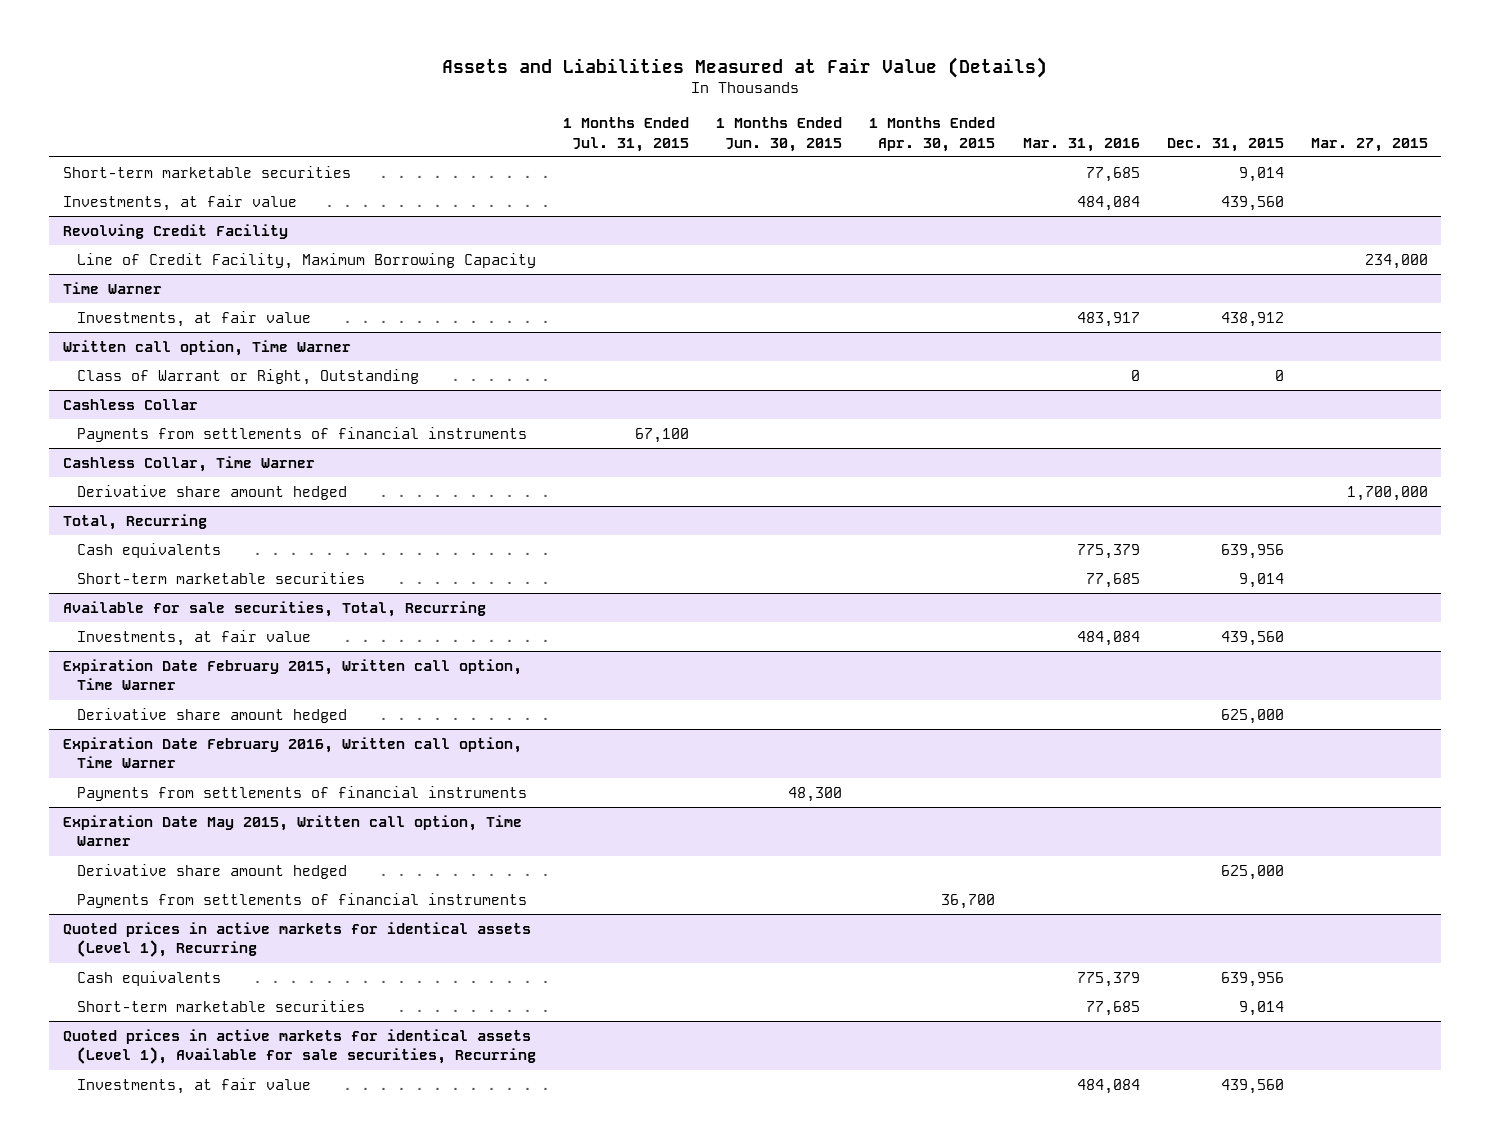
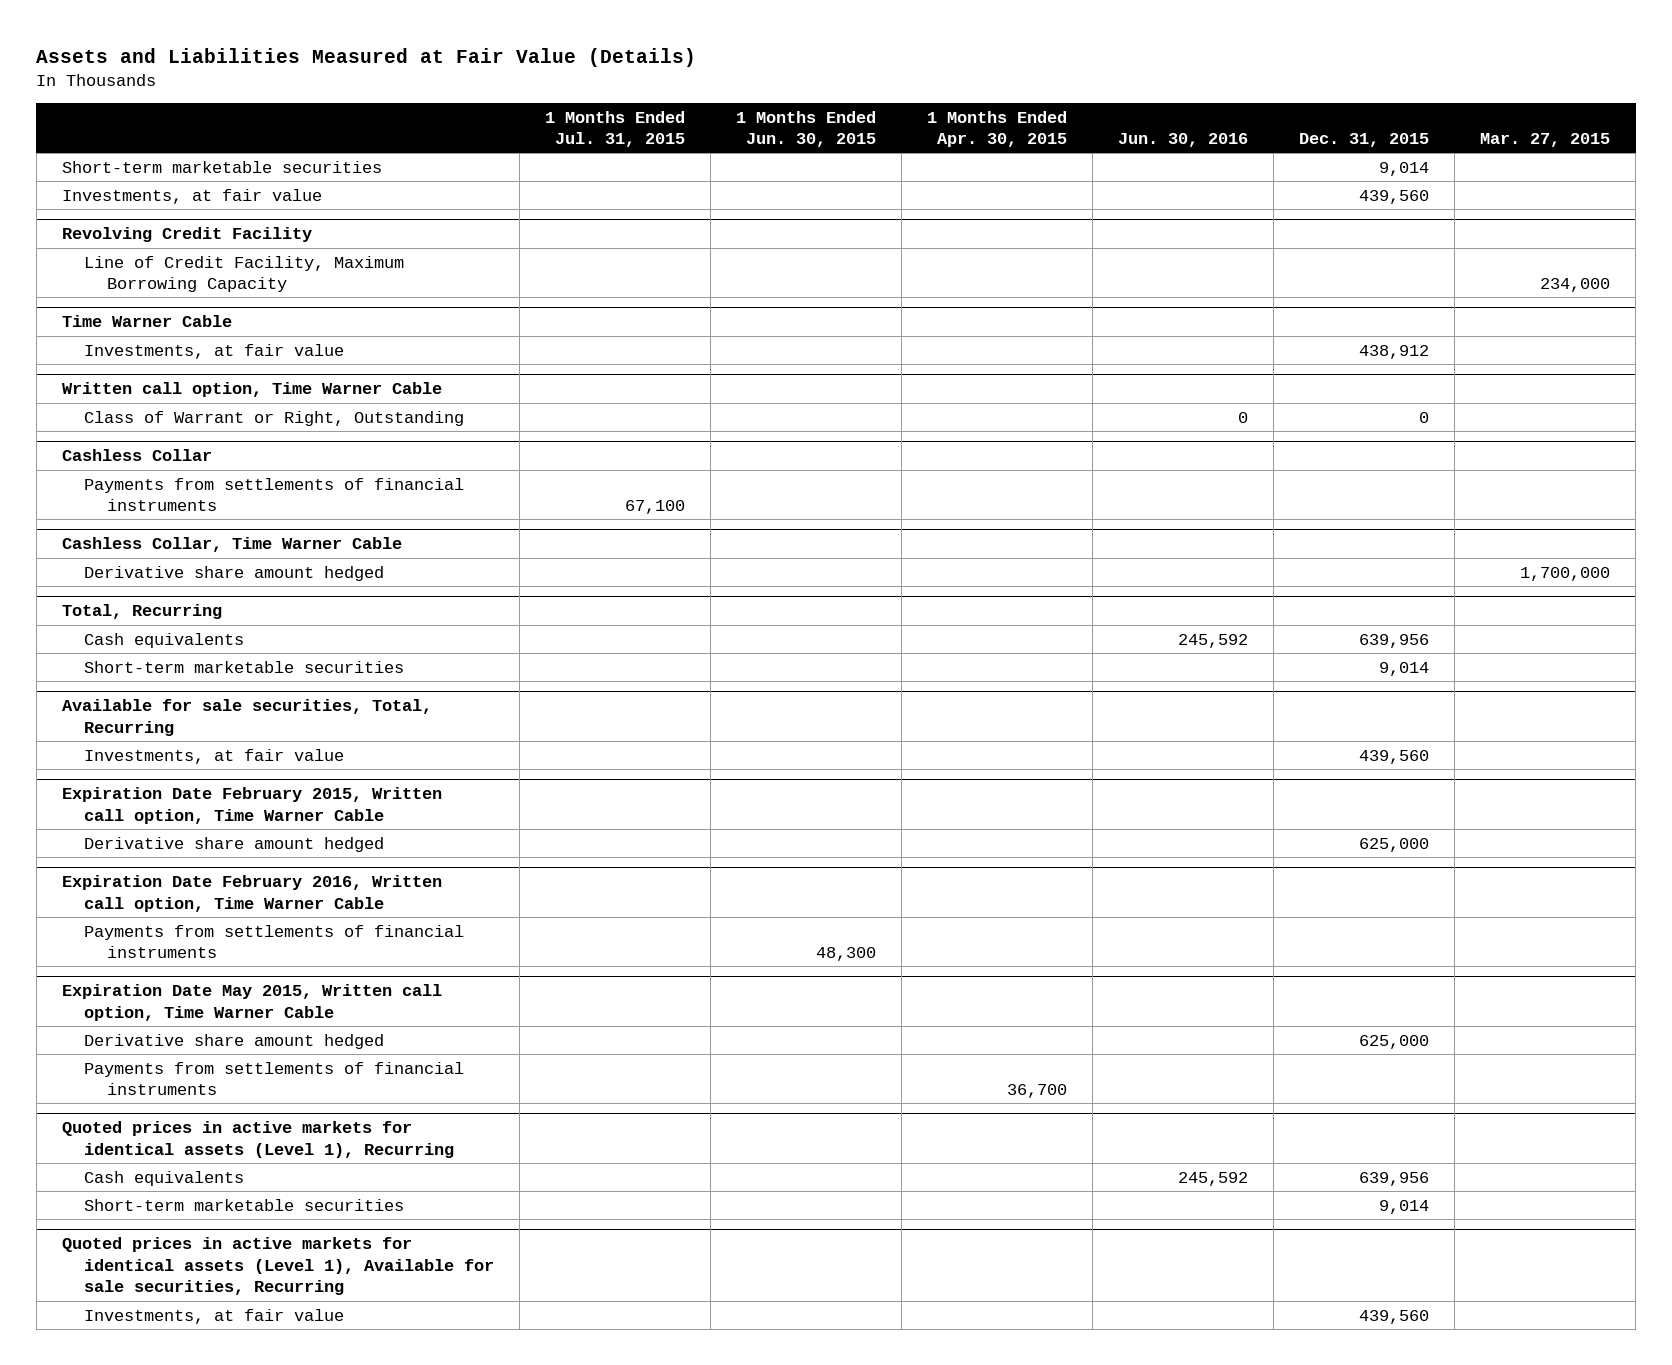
[1022,137,1140,152] Mar. 31, 2016 -> none
none -> [1118,133,1249,148] Jun. 30, 2016
[63,281,163,294] Time Warner -> [61,315,232,328] Time Warner Cable
[63,339,352,356] Written call option, Time Warner -> [61,382,442,398] Written call option, Time Warner Cable
[63,455,316,472] Cashless Collar, Time Warner -> [61,537,402,553] Cashless Collar, Time Warner Cable
[63,658,523,691] Expiration Date February 2015, Written call option, Time Warner -> [61,787,442,824] Expiration Date February 2015, Written call option, Time Warner Cable
[63,736,523,769] Expiration Date February 2016, Written call option, Time Warner -> [61,875,442,912] Expiration Date February 2016, Written call option, Time Warner Cable
[63,814,523,847] Expiration Date May 2015, Written call option, Time Warner -> [61,984,442,1021] Expiration Date May 2015, Written call option, Time Warner Cable

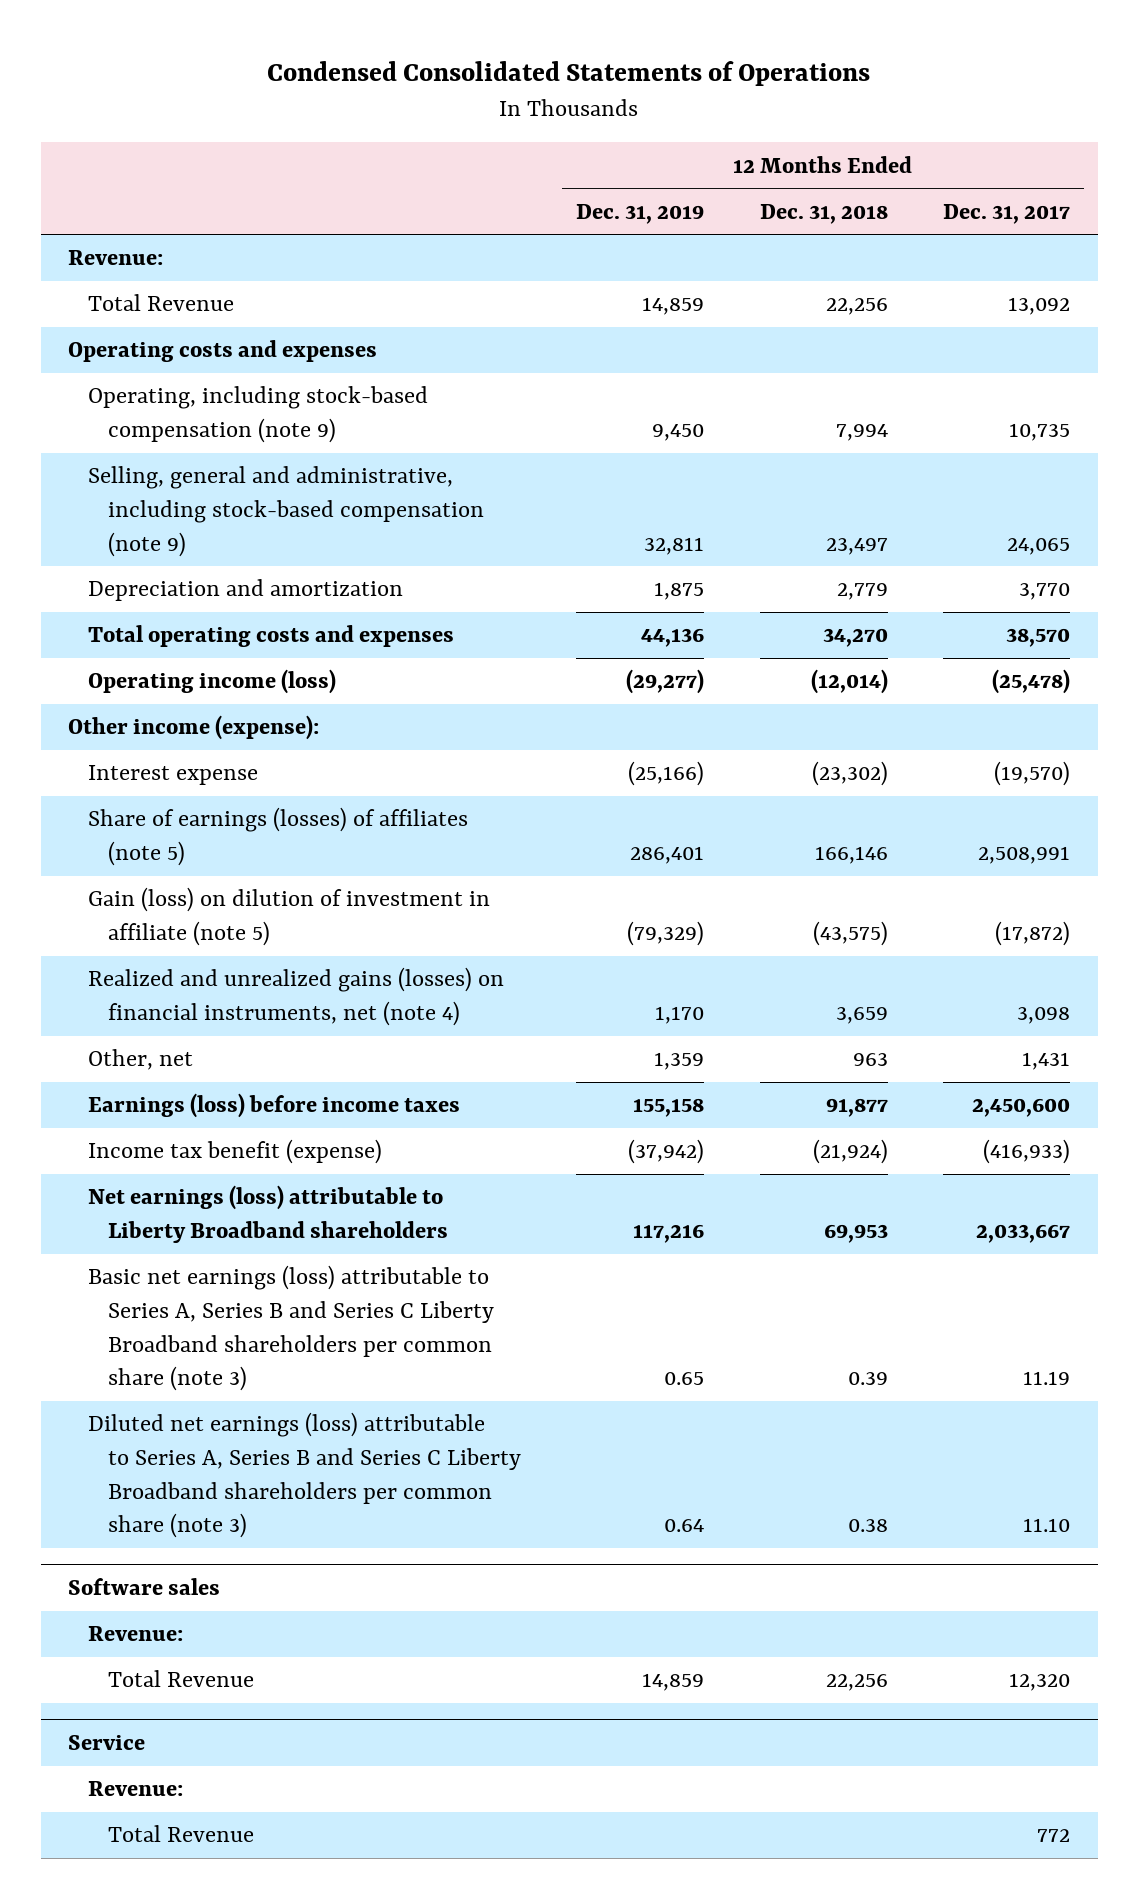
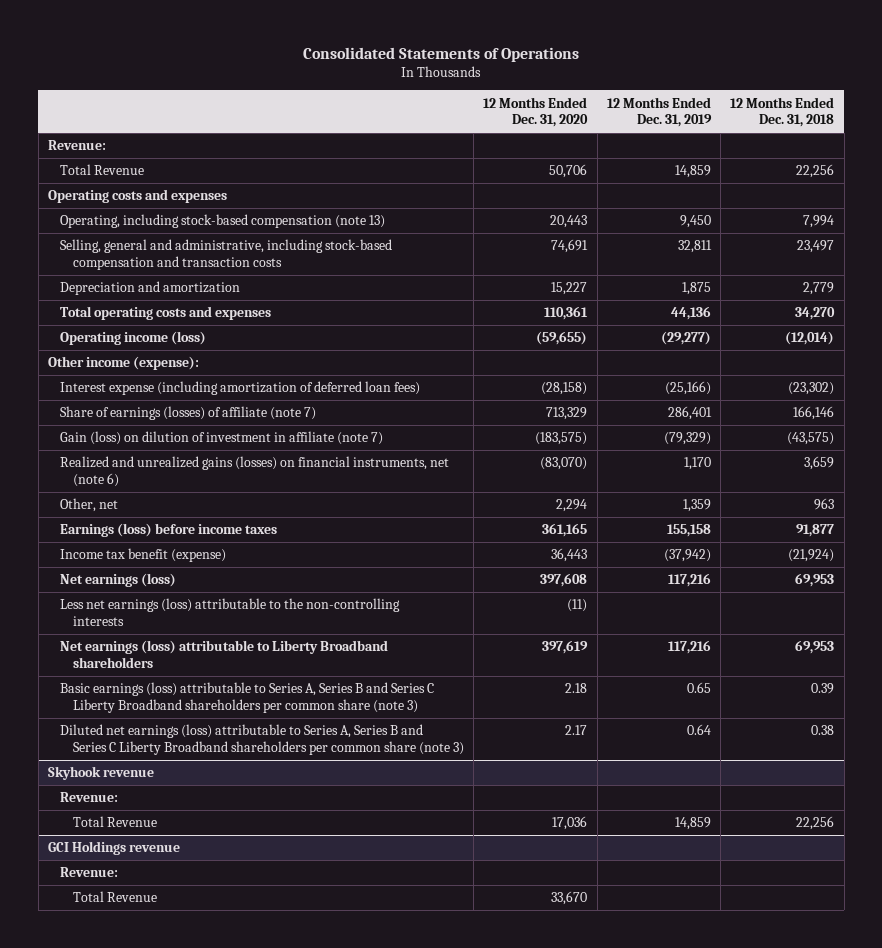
[267,61,871,87] Condensed Consolidated Statements of Operations -> [303,47,580,63] Consolidated Statements of Operations
[943,203,1071,224] Dec. 31, 2017 -> none
none -> [483,96,589,128] 12 Months Ended Dec. 31, 2020
[88,386,429,443] Operating, including stock-based compensation (note 9) -> [60,214,386,229] Operating, including stock-based compensation (note 13)
[88,466,484,557] Selling, general and administrative, including stock-based compensation (note 9) -> [60,239,393,270] Selling, general and administrative, including stock-based compensation and transaction costs
[88,765,259,786] Interest expense -> [60,381,421,396] Interest expense (including amortization of deferred loan fees)
[88,807,469,866] Share of earnings (losses) of affiliates (note 5) -> [60,406,317,421] Share of earnings (losses) of affiliate (note 7)
[88,887,491,946] Gain (loss) on dilution of investment in affiliate (note 5) -> [60,431,384,446] Gain (loss) on dilution of investment in affiliate (note 7)
[88,967,505,1026] Realized and unrealized gains (losses) on financial instruments, net (note 4) -> [60,456,450,487] Realized and unrealized gains (losses) on financial instruments, net (note 6)
none -> [60,573,177,588] Net earnings (loss)
none -> [60,598,401,626] Less net earnings (loss) attributable to the non-controlling interests
[88,1265,494,1392] Basic net earnings (loss) attributable to Series A, Series B and Series C Liberty Broadband shareholders per common share (note 3) -> [60,682,435,713] Basic earnings (loss) attributable to Series A, Series B and Series C Liberty Broadband shareholders per common share (note 3)
[68,1578,221,1596] Software sales -> none
none -> [48,766,155,781] Skyhook revenue
[68,1735,146,1751] Service -> none
none -> [48,841,181,856] GCI Holdings revenue

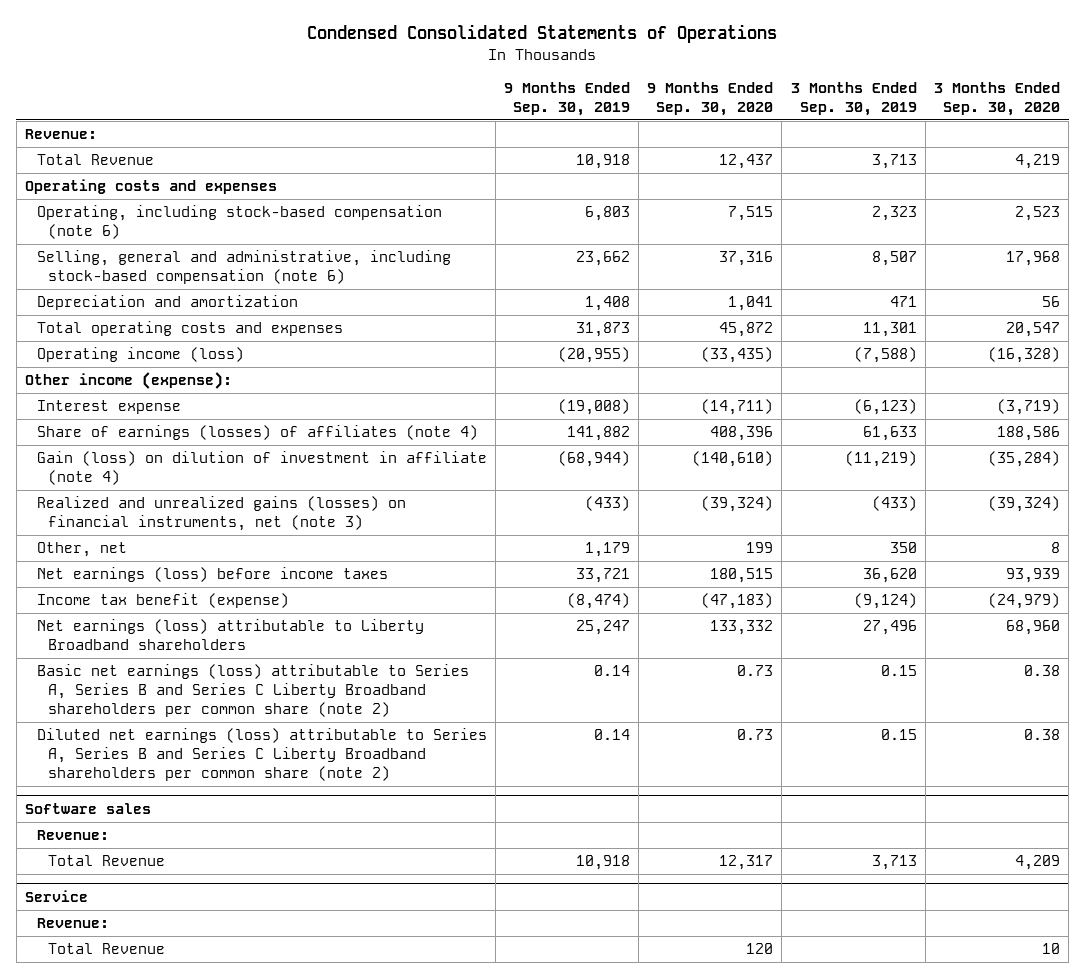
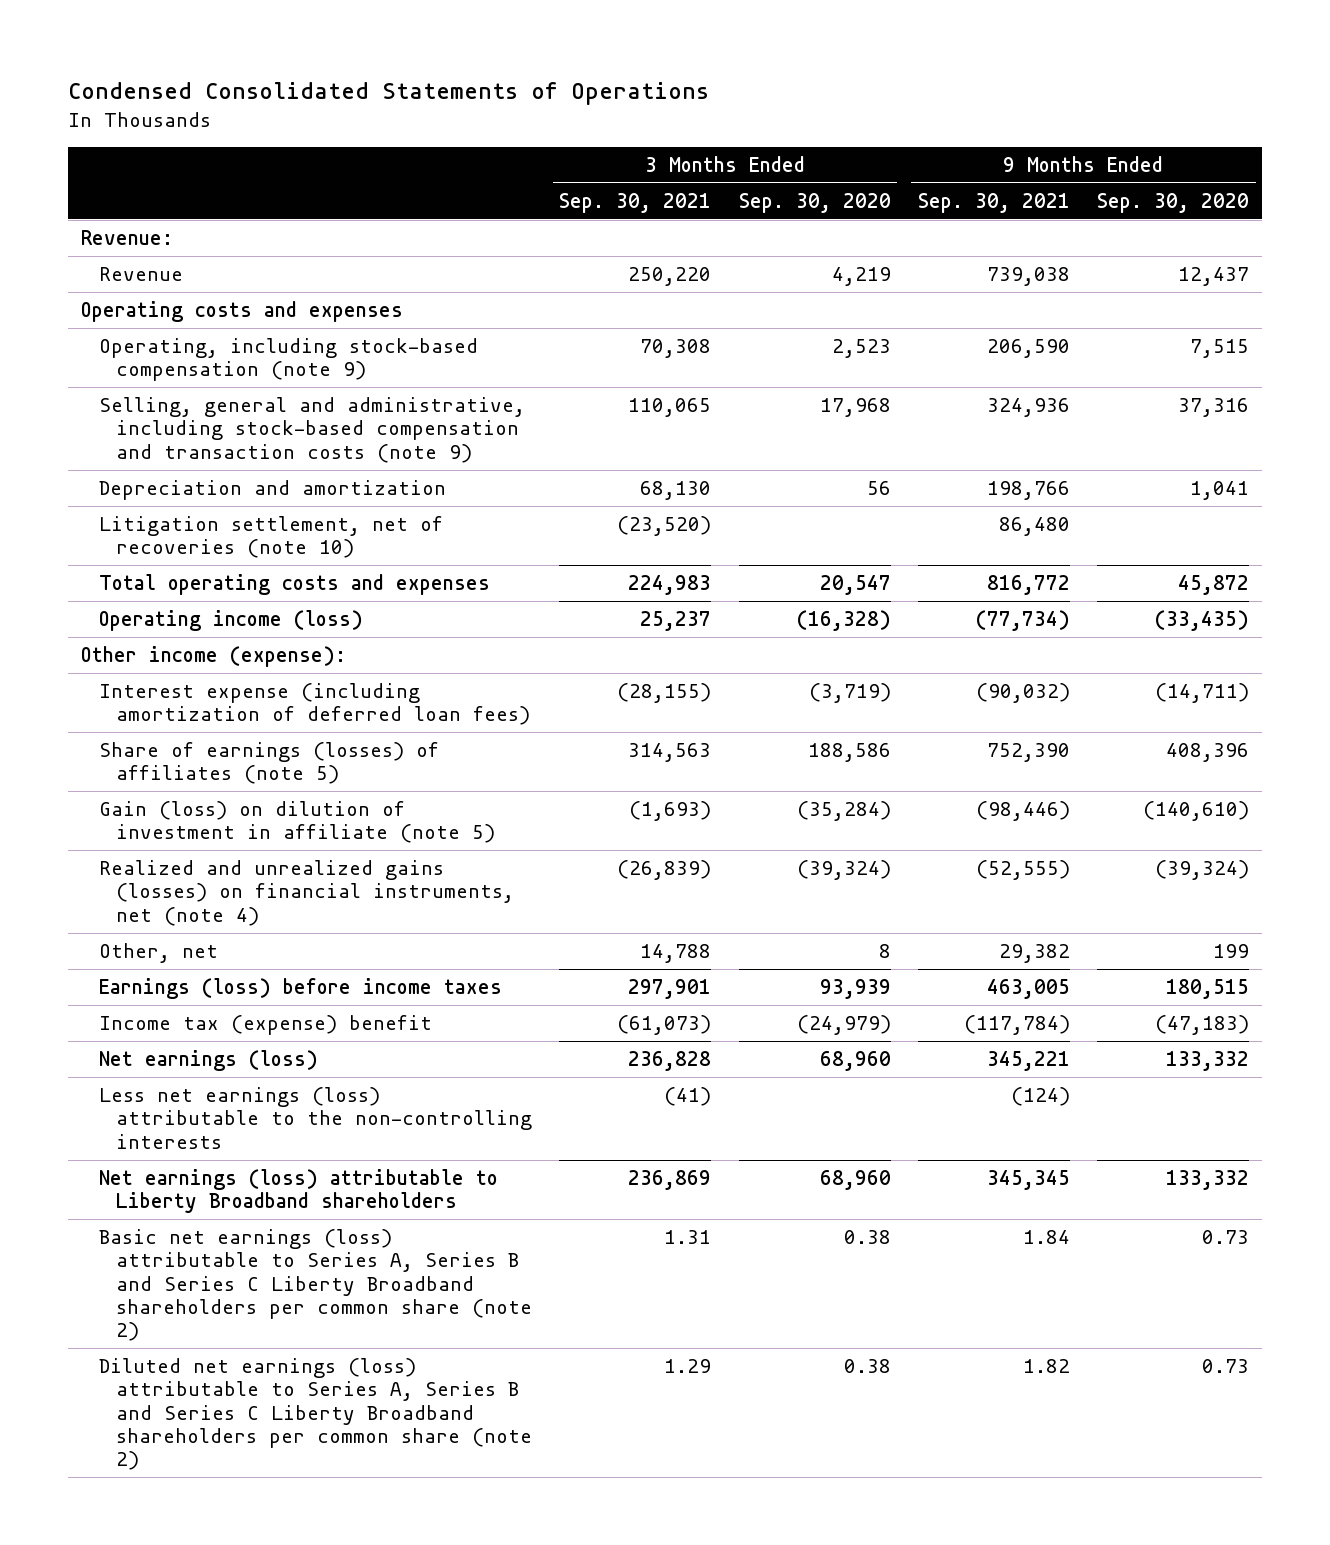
[503,81,630,116] 9 Months Ended Sep. 30, 2019 -> none
[790,81,917,116] 3 Months Ended Sep. 30, 2019 -> none
none -> [559,192,712,213] Sep. 30, 2021
none -> [917,192,1070,213] Sep. 30, 2021
[36,154,154,166] Total Revenue -> [98,266,183,281] Revenue
[36,205,442,240] Operating, including stock-based compensation (note 6) -> [98,337,478,382] Operating, including stock-based compensation (note 9)
[36,250,451,285] Selling, general and administrative, including stock-based compensation (note 6) -> [98,396,525,463] Selling, general and administrative, including stock-based compensation and transaction costs (note 9)
none -> [98,515,443,559] Litigation settlement, net of recoveries (note 10)
[36,400,181,415] Interest expense -> [98,682,531,726] Interest expense (including amortization of deferred loan fees)
[36,425,478,441] Share of earnings (losses) of affiliates (note 4) -> [98,741,439,785] Share of earnings (losses) of affiliates (note 5)
[36,451,487,486] Gain (loss) on dilution of investment in affiliate (note 4) -> [98,800,496,844] Gain (loss) on dilution of investment in affiliate (note 5)
[36,496,406,532] Realized and unrealized gains (losses) on financial instruments, net (note 3) -> [98,859,515,926] Realized and unrealized gains (losses) on financial instruments, net (note 4)
[36,567,388,583] Net earnings (loss) before income taxes -> [98,977,502,999] Earnings (loss) before income taxes
[36,593,289,609] Income tax benefit (expense) -> [98,1014,432,1035] Income tax (expense) benefit
none -> [98,1049,318,1071] Net earnings (loss)
none -> [98,1086,533,1149] Less net earnings (loss) attributable to the non-controlling interests
[24,802,151,814] Software sales -> none
[36,830,109,841] Revenue: -> none
[48,855,166,867] Total Revenue -> none
[24,889,88,902] Service -> none
[36,918,109,929] Revenue: -> none
[48,943,166,955] Total Revenue -> none

